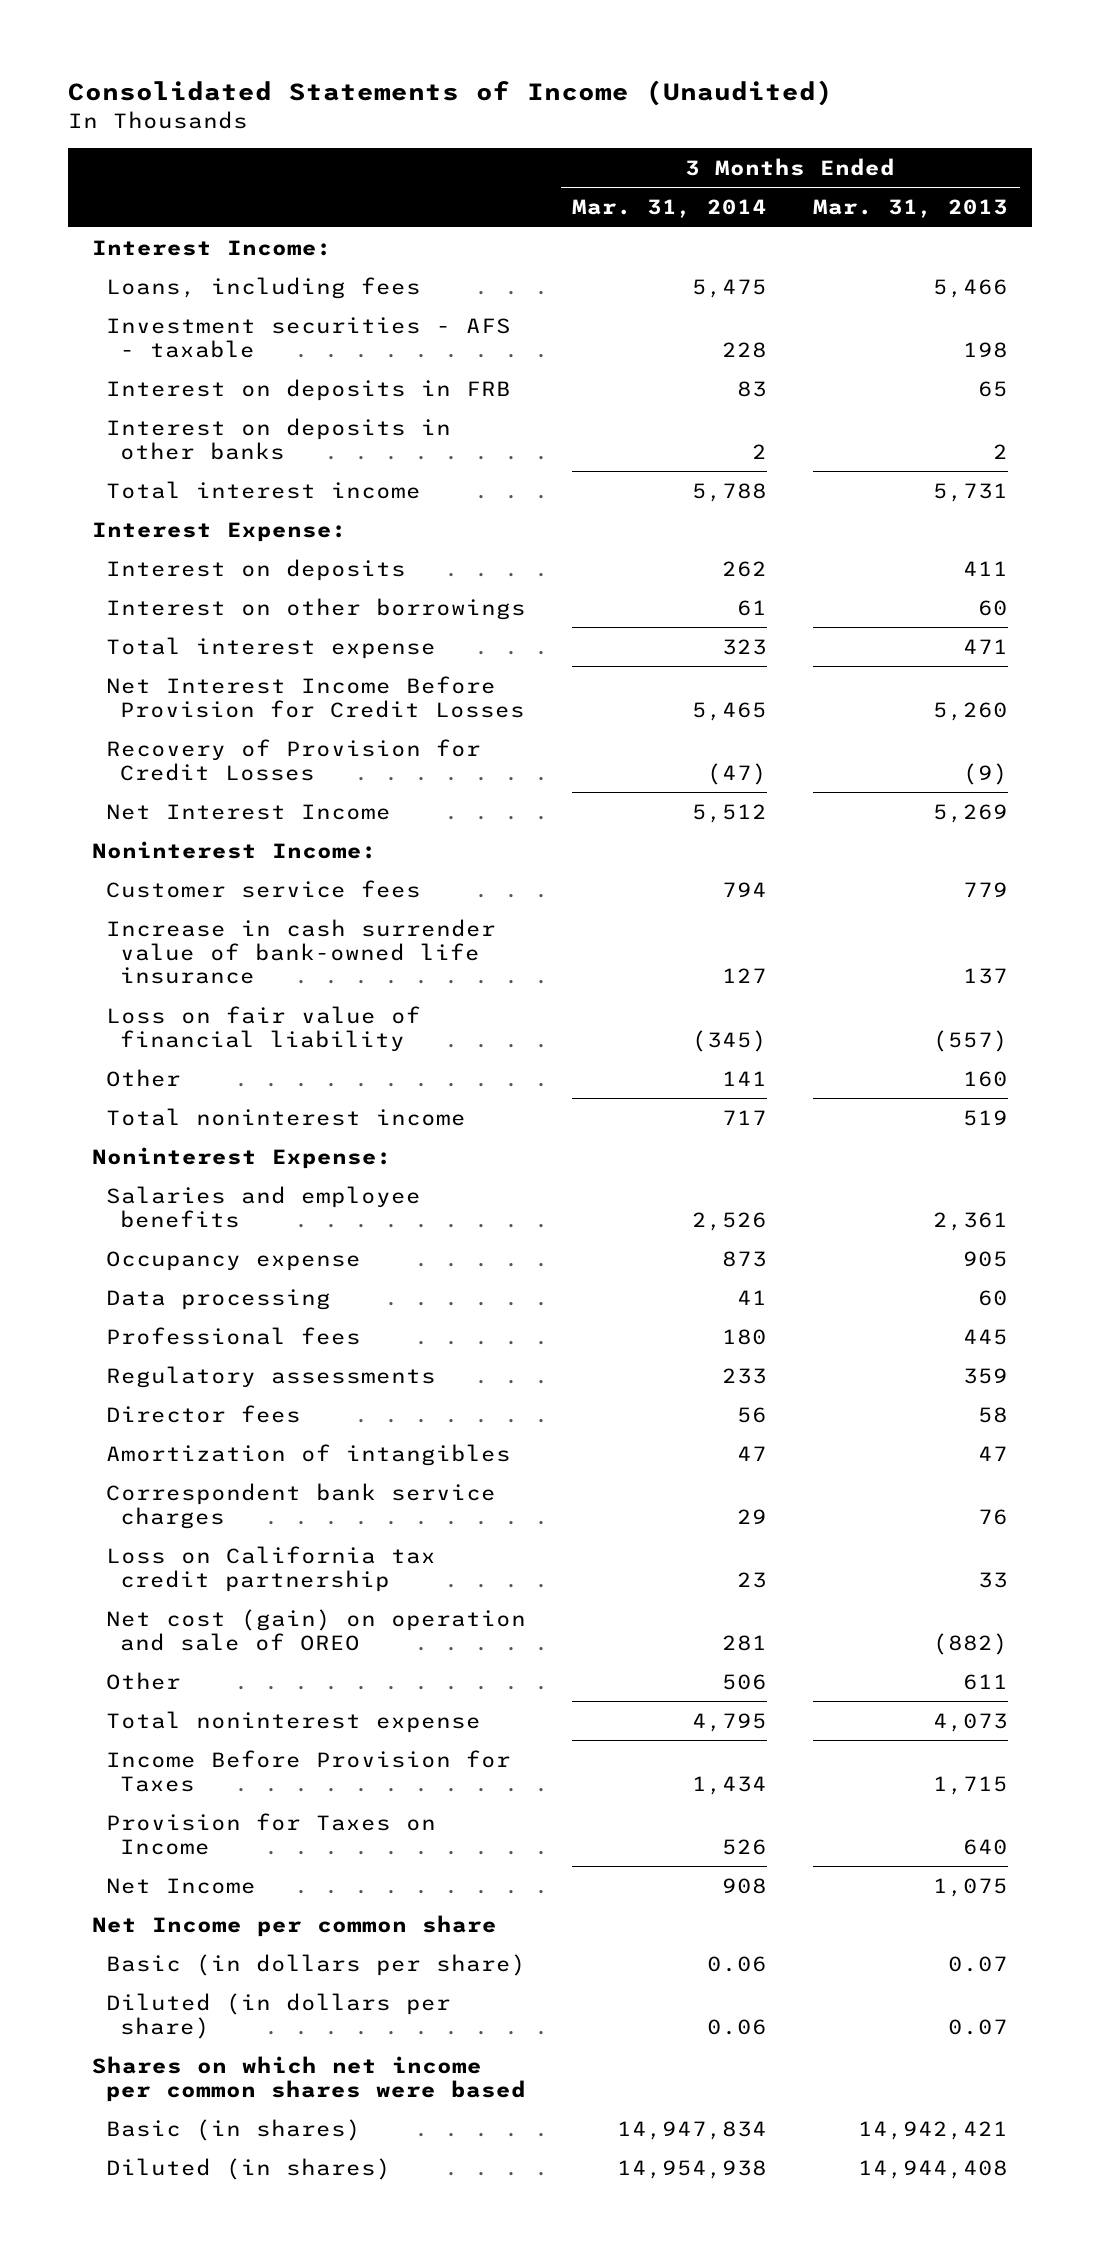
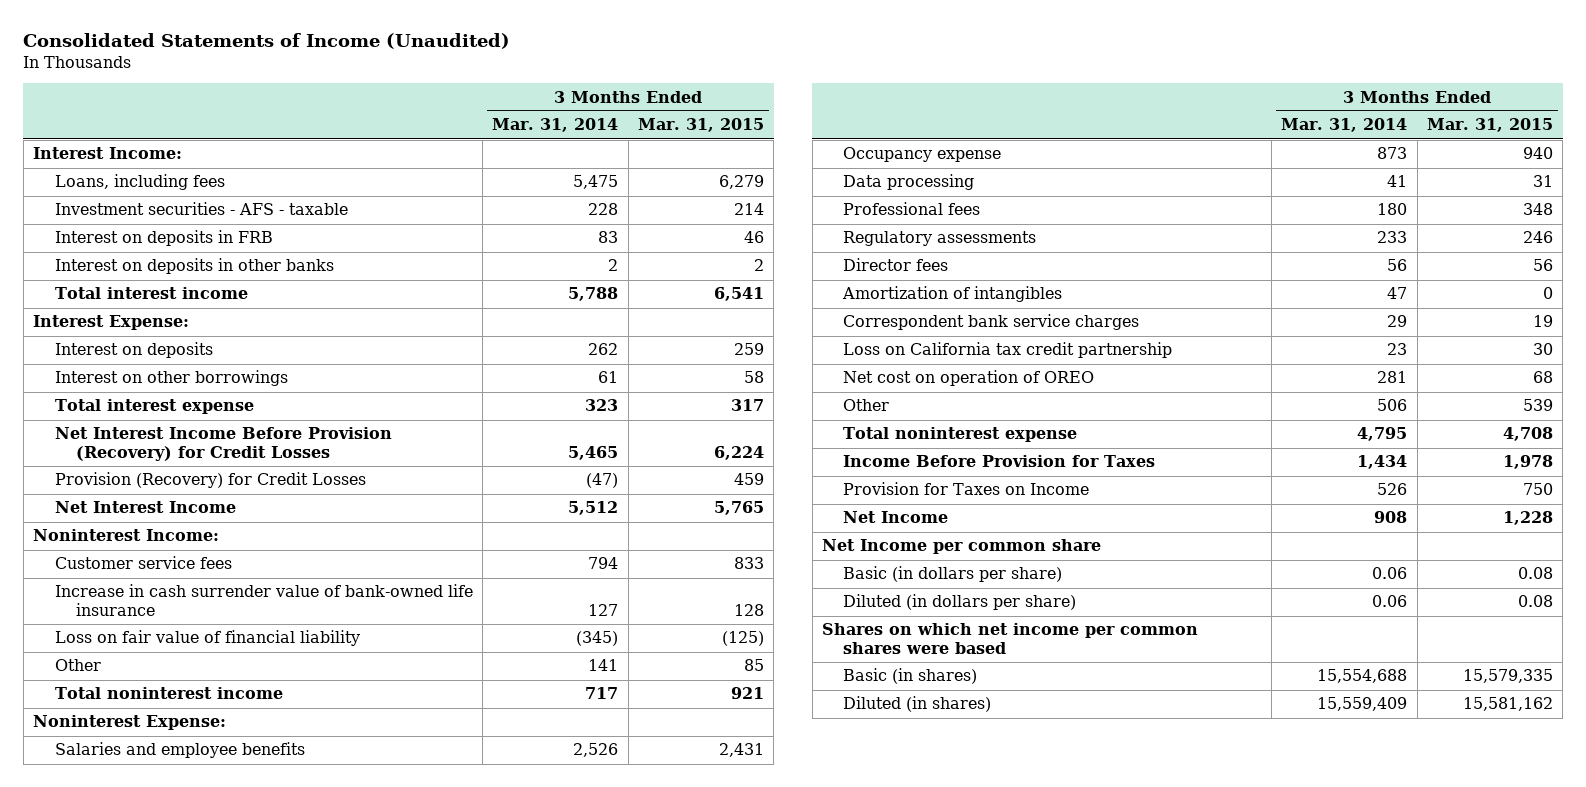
[813,199,1009,219] Mar. 31, 2013 -> none
none -> [638,118,765,133] Mar. 31, 2015
[105,675,526,718] Net Interest Income Before Provision for Credit Losses -> [54,427,392,462] Net Interest Income Before Provision (Recovery) for Credit Losses
[105,738,481,781] Recovery of Provision for Credit Losses -> [54,472,366,489] Provision (Recovery) for Credit Losses
[105,1608,526,1651] Net cost (gain) on operation and sale of OREO -> [843,370,1095,387] Net cost on operation of OREO
[617,2120,768,2140] 14,947,834 -> [1317,669,1408,684] 15,554,688
[617,2159,768,2179] 14,954,938 -> [1317,697,1408,712] 15,559,409

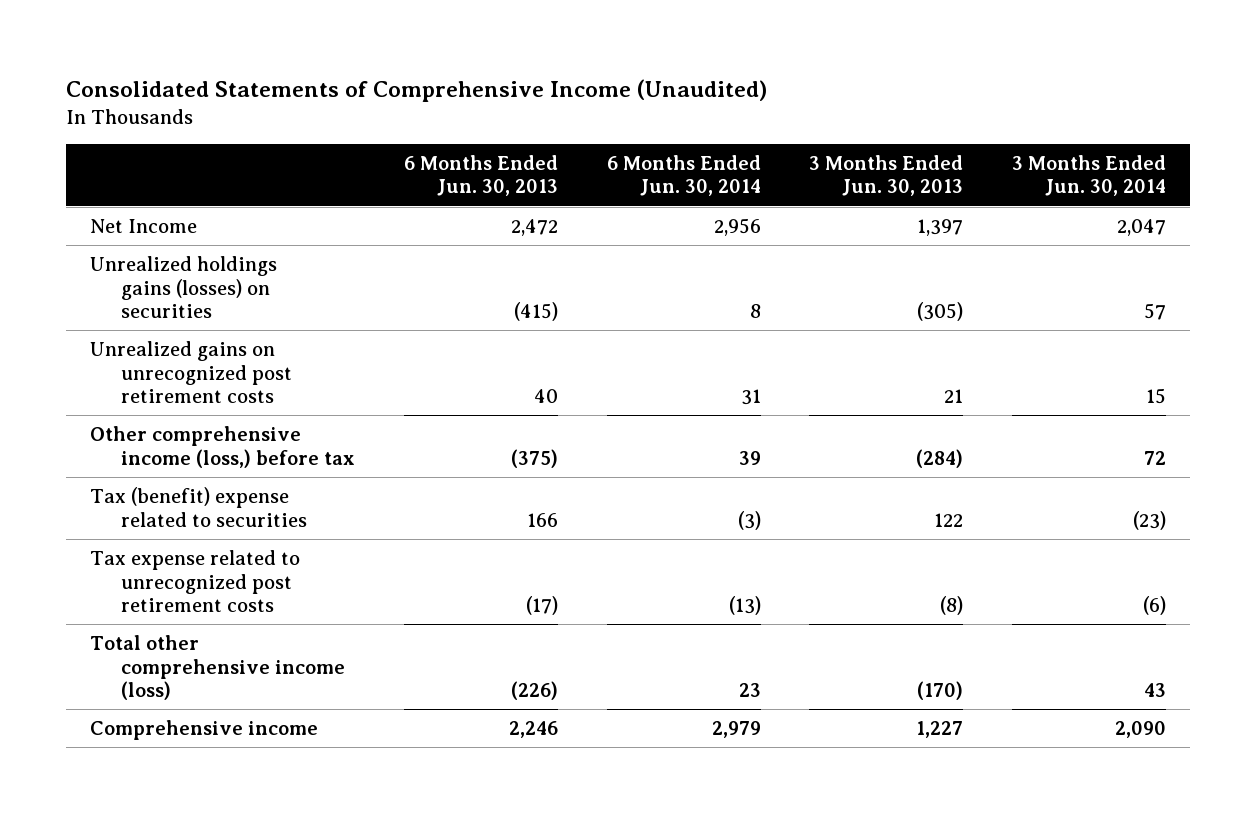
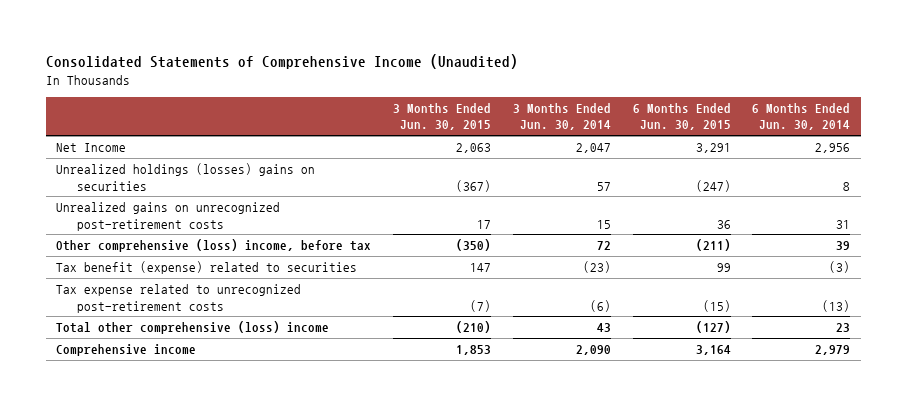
[404,154,559,197] 6 Months Ended Jun. 30, 2013 -> none
[809,154,964,197] 3 Months Ended Jun. 30, 2013 -> none
none -> [393,102,492,131] 3 Months Ended Jun. 30, 2015
none -> [632,102,731,131] 6 Months Ended Jun. 30, 2015
[90,256,278,319] Unrealized holdings gains (losses) on securities -> [56,163,316,191] Unrealized holdings (losses) gains on securities
[90,341,293,404] Unrealized gains on unrecognized post retirement costs -> [56,202,281,231] Unrealized gains on unrecognized post-retirement costs
[90,426,356,468] Other comprehensive income (loss,) before tax -> [56,239,372,253] Other comprehensive (loss) income, before tax
[90,487,308,527] Tax (benefit) expense related to securities -> [56,261,358,275] Tax benefit (expense) related to securities
[90,550,301,613] Tax expense related to unrecognized post retirement costs -> [56,284,302,313] Tax expense related to unrecognized post-retirement costs
[90,635,346,701] Total other comprehensive income (loss) -> [56,321,330,335] Total other comprehensive (loss) income

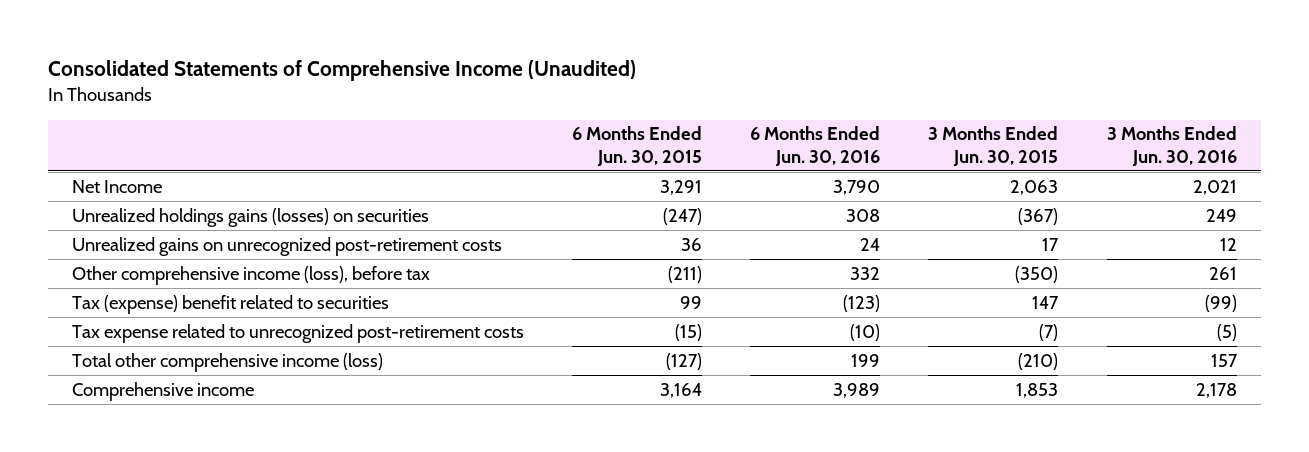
[512,102,611,131] 3 Months Ended Jun. 30, 2014 -> none
[752,102,851,131] 6 Months Ended Jun. 30, 2014 -> none
none -> [750,126,881,166] 6 Months Ended Jun. 30, 2016
none -> [1106,126,1237,166] 3 Months Ended Jun. 30, 2016
[56,163,316,191] Unrealized holdings (losses) gains on securities -> [71,207,429,227] Unrealized holdings gains (losses) on securities
[56,239,372,253] Other comprehensive (loss) income, before tax -> [71,265,430,285] Other comprehensive income (loss), before tax
[56,261,358,275] Tax benefit (expense) related to securities -> [71,294,389,314] Tax (expense) benefit related to securities
[56,321,330,335] Total other comprehensive (loss) income -> [71,352,383,372] Total other comprehensive income (loss)

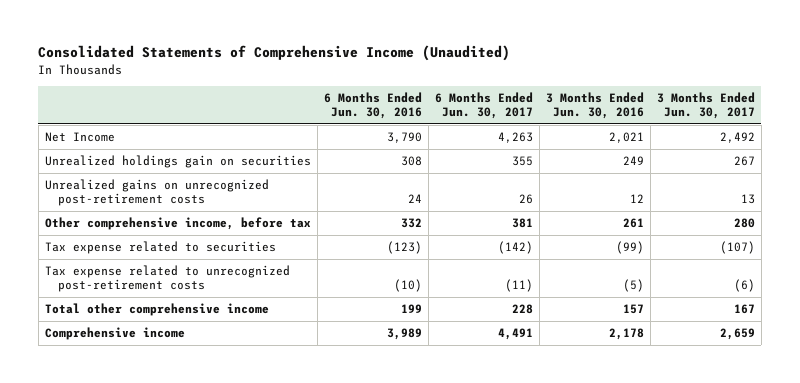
[572,126,703,166] 6 Months Ended Jun. 30, 2015 -> none
[928,126,1059,166] 3 Months Ended Jun. 30, 2015 -> none
none -> [434,91,533,120] 6 Months Ended Jun. 30, 2017
none -> [656,91,755,120] 3 Months Ended Jun. 30, 2017
[71,207,429,227] Unrealized holdings gains (losses) on securities -> [44,155,311,169] Unrealized holdings gain on securities
[71,265,430,285] Other comprehensive income (loss), before tax -> [44,217,311,231] Other comprehensive income, before tax
[71,294,389,314] Tax (expense) benefit related to securities -> [44,241,276,255] Tax expense related to securities
[71,352,383,372] Total other comprehensive income (loss) -> [44,303,269,317] Total other comprehensive income

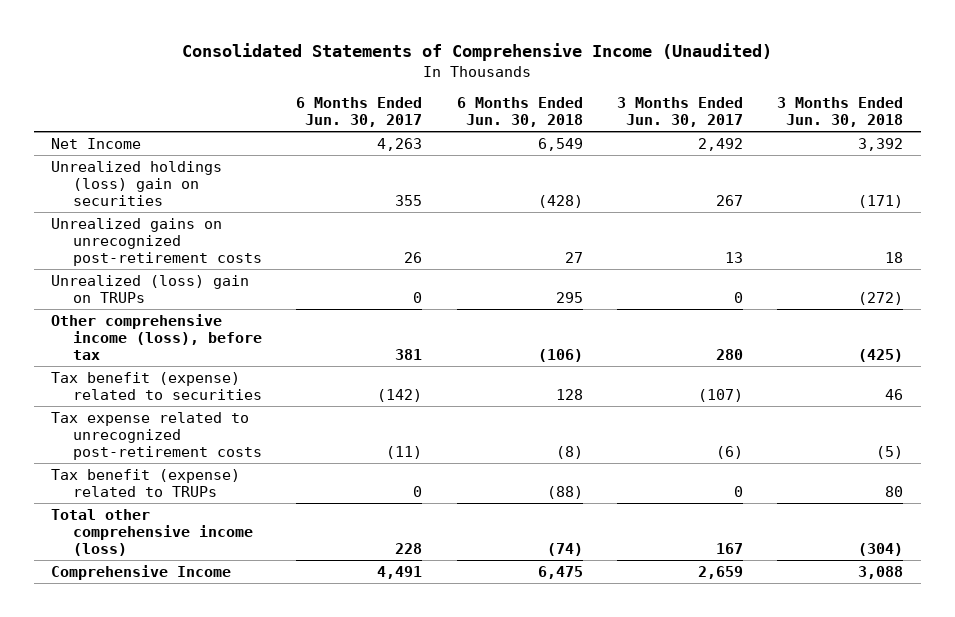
[323,91,422,120] 6 Months Ended Jun. 30, 2016 -> none
[545,91,644,120] 3 Months Ended Jun. 30, 2016 -> none
none -> [456,97,583,128] 6 Months Ended Jun. 30, 2018
none -> [777,97,904,128] 3 Months Ended Jun. 30, 2018
[44,155,311,169] Unrealized holdings gain on securities -> [51,160,223,207] Unrealized holdings (loss) gain on securities
none -> [51,274,250,303] Unrealized (loss) gain on TRUPs
[44,217,311,231] Other comprehensive income, before tax -> [51,313,262,361] Other comprehensive income (loss), before tax
[44,241,276,255] Tax expense related to securities -> [51,371,262,400] Tax benefit (expense) related to securities
none -> [51,468,241,497] Tax benefit (expense) related to TRUPs
[44,303,269,317] Total other comprehensive income -> [51,508,253,557] Total other comprehensive income (loss)
[44,327,185,341] Comprehensive income -> [51,564,232,580] Comprehensive Income

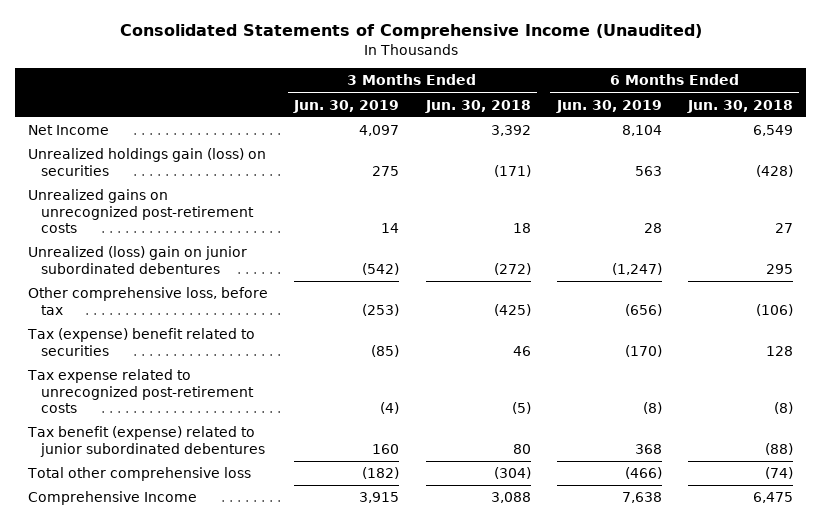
[296,97,423,128] 6 Months Ended Jun. 30, 2017 -> none
[616,97,743,128] 3 Months Ended Jun. 30, 2017 -> none
none -> [293,99,400,113] Jun. 30, 2019
none -> [555,99,662,113] Jun. 30, 2019
[51,160,223,207] Unrealized holdings (loss) gain on securities -> [28,148,267,176] Unrealized holdings gain (loss) on securities
[51,274,250,303] Unrealized (loss) gain on TRUPs -> [28,246,248,274] Unrealized (loss) gain on junior subordinated debentures
[51,313,262,361] Other comprehensive income (loss), before tax -> [28,287,269,315] Other comprehensive loss, before tax
[51,371,262,400] Tax benefit (expense) related to securities -> [27,328,256,356] Tax (expense) benefit related to securities
[51,468,241,497] Tax benefit (expense) related to TRUPs -> [27,426,265,457] Tax benefit (expense) related to junior subordinated debentures
[51,508,253,557] Total other comprehensive income (loss) -> [27,467,252,482] Total other comprehensive loss

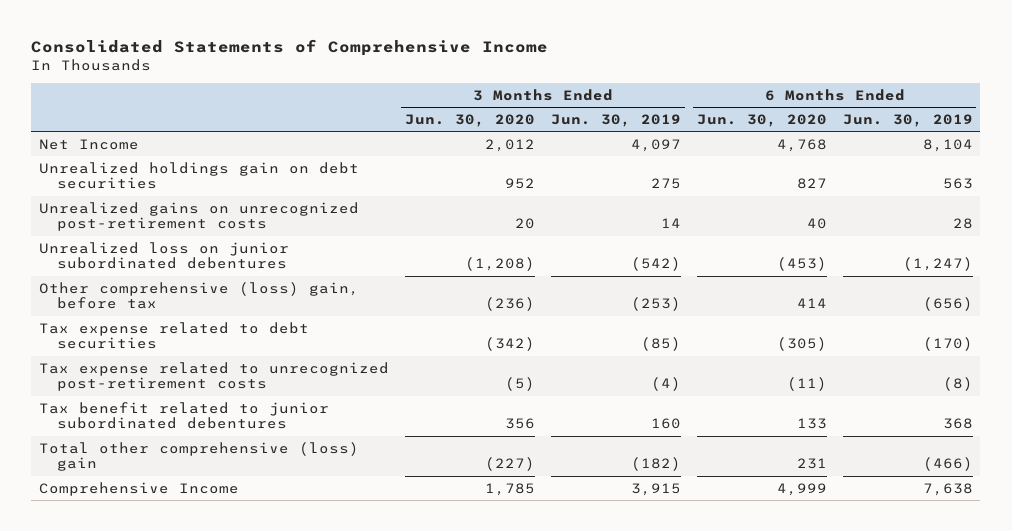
[119,24,702,40] Consolidated Statements of Comprehensive Income (Unaudited) -> [31,38,549,56] Consolidated Statements of Comprehensive Income
[424,99,531,113] Jun. 30, 2018 -> none
[686,99,793,113] Jun. 30, 2018 -> none
none -> [405,113,536,127] Jun. 30, 2020
none -> [696,113,827,127] Jun. 30, 2020
[28,148,267,176] Unrealized holdings gain (loss) on securities -> [39,161,360,190] Unrealized holdings gain on debt securities
[28,246,248,274] Unrealized (loss) gain on junior subordinated debentures -> [39,241,290,270] Unrealized loss on junior subordinated debentures
[28,287,269,315] Other comprehensive loss, before tax -> [39,281,360,310] Other comprehensive (loss) gain, before tax
[27,328,256,356] Tax (expense) benefit related to securities -> [39,321,310,350] Tax expense related to debt securities
[27,426,265,457] Tax benefit (expense) related to junior subordinated debentures -> [39,401,330,430] Tax benefit related to junior subordinated debentures
[27,467,252,482] Total other comprehensive loss -> [39,441,360,472] Total other comprehensive (loss) gain

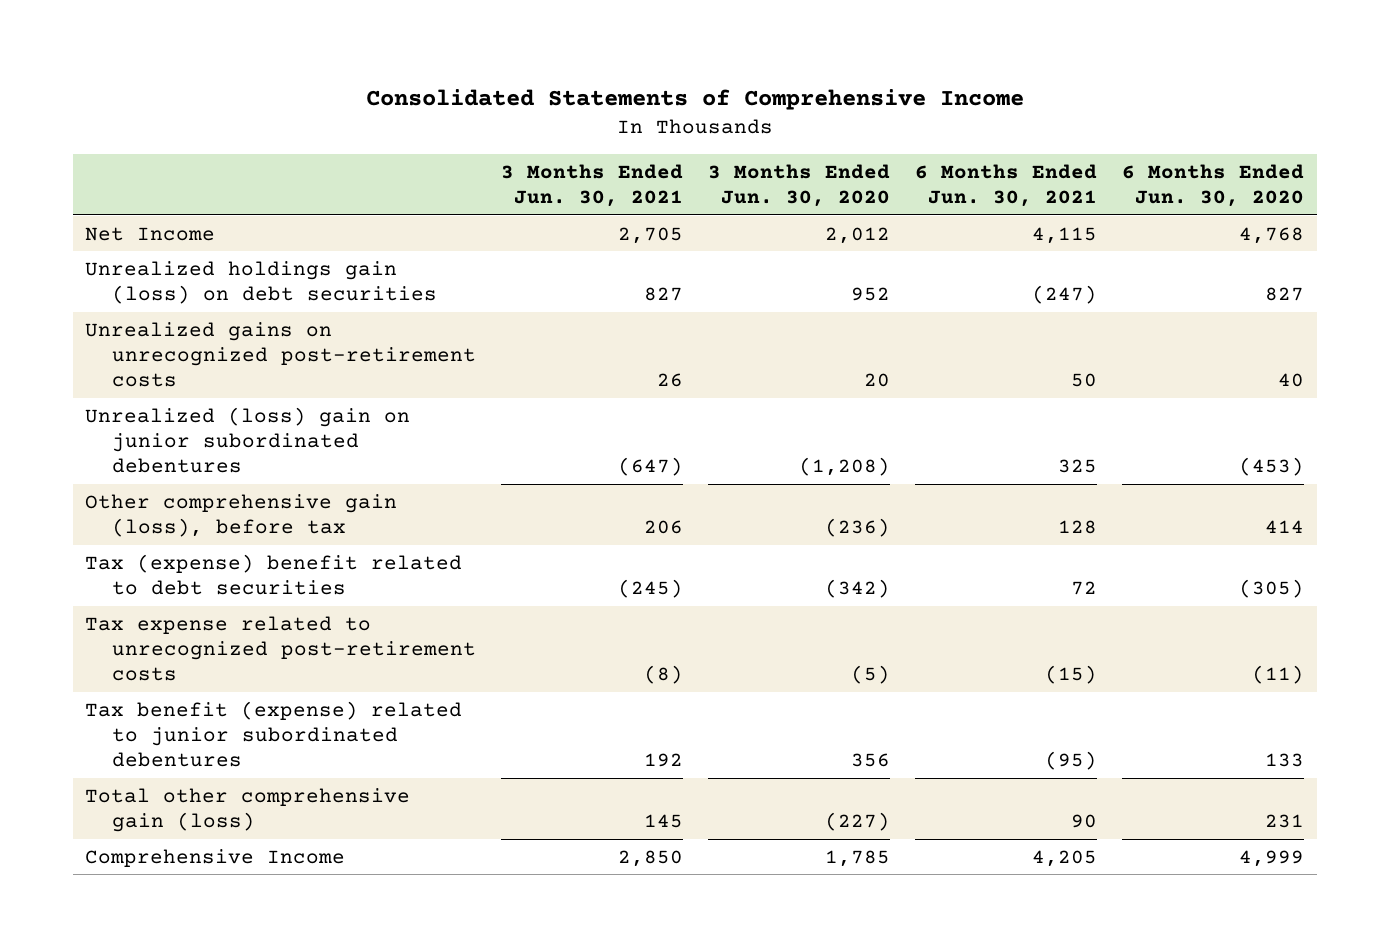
[550,113,681,127] Jun. 30, 2019 -> none
[842,113,973,127] Jun. 30, 2019 -> none
none -> [500,163,683,208] 3 Months Ended Jun. 30, 2021
none -> [915,163,1098,208] 6 Months Ended Jun. 30, 2021
[39,161,360,190] Unrealized holdings gain on debt securities -> [85,260,437,305] Unrealized holdings gain (loss) on debt securities
[39,241,290,270] Unrealized loss on junior subordinated debentures -> [85,406,411,474] Unrealized (loss) gain on junior subordinated debentures
[39,281,360,310] Other comprehensive (loss) gain, before tax -> [85,493,398,538] Other comprehensive gain (loss), before tax
[39,321,310,350] Tax expense related to debt securities -> [85,553,463,596] Tax (expense) benefit related to debt securities
[39,401,330,430] Tax benefit related to junior subordinated debentures -> [85,700,463,768] Tax benefit (expense) related to junior subordinated debentures
[39,441,360,472] Total other comprehensive (loss) gain -> [85,787,411,833] Total other comprehensive gain (loss)

